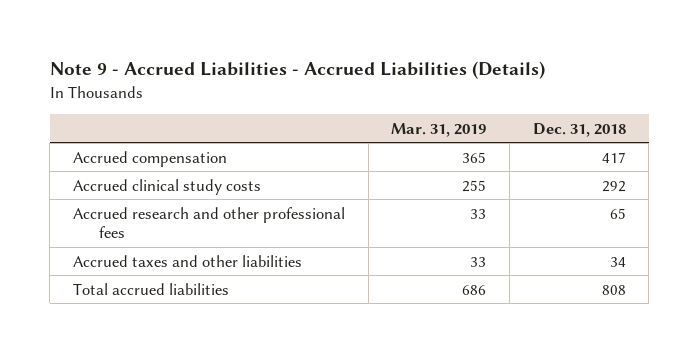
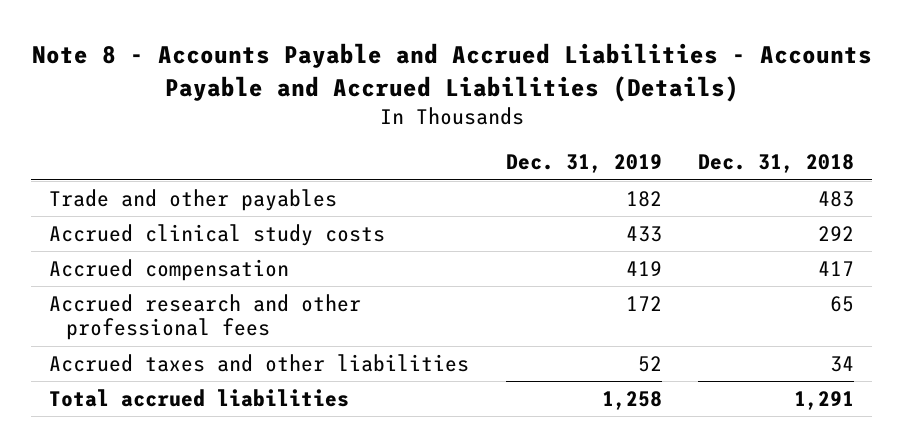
[49,61,545,80] Note 9 - Accrued Liabilities - Accrued Liabilities (Details) -> [31,43,872,102] Note 8 - Accounts Payable and Accrued Liabilities - Accounts Payable and Accrued Liabilities (Details)
[391,122,487,137] Mar. 31, 2019 -> none
none -> [505,154,662,174] Dec. 31, 2019
none -> [49,188,338,211] Trade and other payables
[73,150,228,167] Accrued compensation -> [49,258,290,281] Accrued compensation
[601,284,626,295] 808 -> [794,390,855,410] 1,291

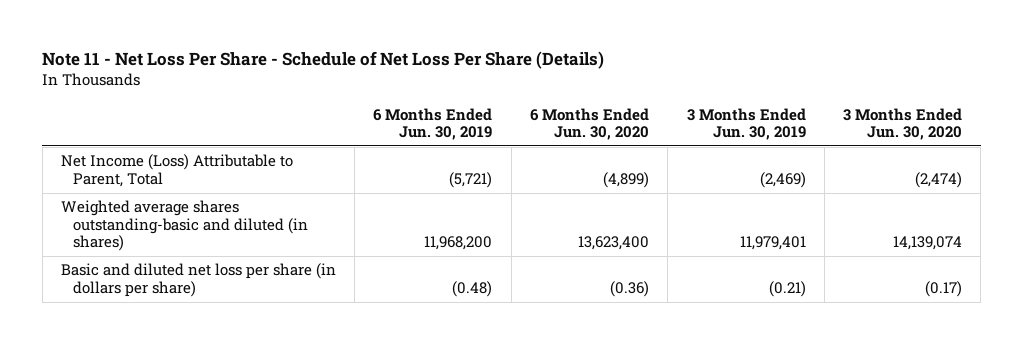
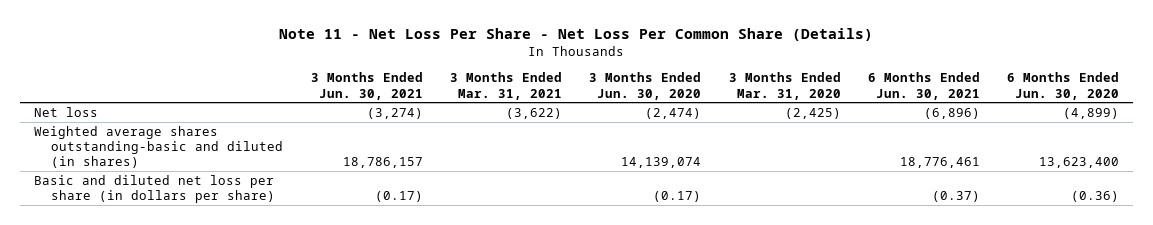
[42,51,605,70] Note 11 - Net Loss Per Share - Schedule of Net Loss Per Share (Details) -> [279,28,874,42] Note 11 - Net Loss Per Share - Net Loss Per Common Share (Details)
[373,107,493,141] 6 Months Ended Jun. 30, 2019 -> none
[686,107,806,141] 3 Months Ended Jun. 30, 2019 -> none
none -> [310,72,423,100] 3 Months Ended Jun. 30, 2021
none -> [449,72,562,100] 3 Months Ended Mar. 31, 2021
none -> [728,72,841,100] 3 Months Ended Mar. 31, 2020
none -> [867,72,980,100] 6 Months Ended Jun. 30, 2021
[60,154,293,187] Net Income (Loss) Attributable to Parent, Total -> [33,106,98,117] Net loss

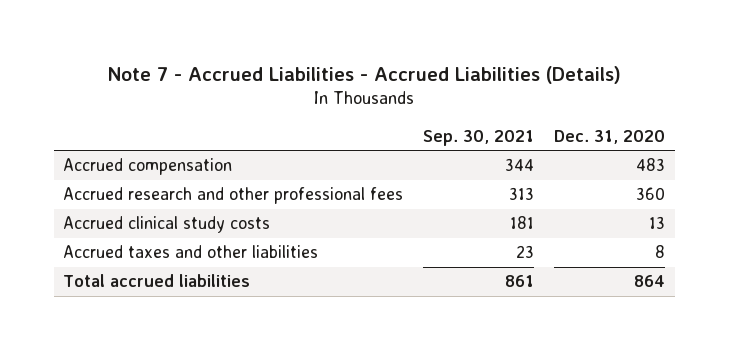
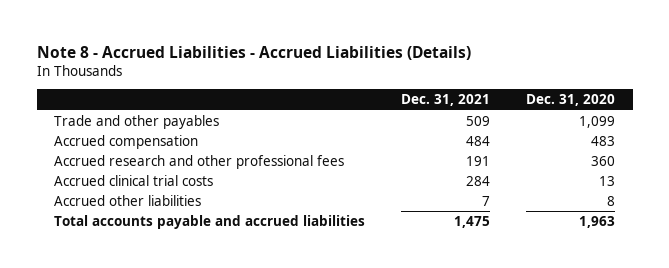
[107,65,622,84] Note 7 - Accrued Liabilities - Accrued Liabilities (Details) -> [36,45,471,60] Note 8 - Accrued Liabilities - Accrued Liabilities (Details)
[423,129,535,146] Sep. 30, 2021 -> none
none -> [401,94,491,107] Dec. 31, 2021
none -> [54,115,220,130] Trade and other payables
[63,216,271,234] Accrued clinical study costs -> [54,175,214,187] Accrued clinical trial costs
[63,245,319,259] Accrued taxes and other liabilities -> [54,195,202,207] Accrued other liabilities
[63,274,251,288] Total accrued liabilities -> [54,215,366,230] Total accounts payable and accrued liabilities
[634,275,666,288] 864 -> [578,216,615,229] 1,963

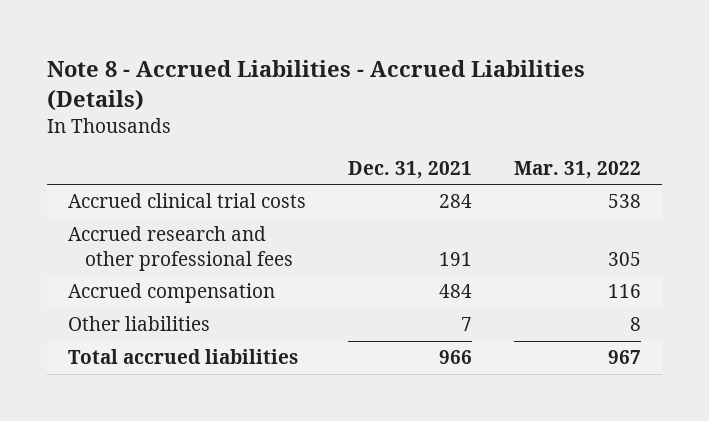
[525,94,615,107] Dec. 31, 2020 -> none
none -> [514,160,642,179] Mar. 31, 2022
[54,115,220,130] Trade and other payables -> none
[54,155,345,170] Accrued research and other professional fees -> [68,226,294,271] Accrued research and other professional fees
[54,135,199,150] Accrued compensation -> [68,283,276,304] Accrued compensation
[54,195,202,207] Accrued other liabilities -> [68,316,211,332] Other liabilities
[54,215,366,230] Total accounts payable and accrued liabilities -> [68,349,299,365] Total accrued liabilities
[454,216,491,229] 1,475 -> [439,350,473,365] 966

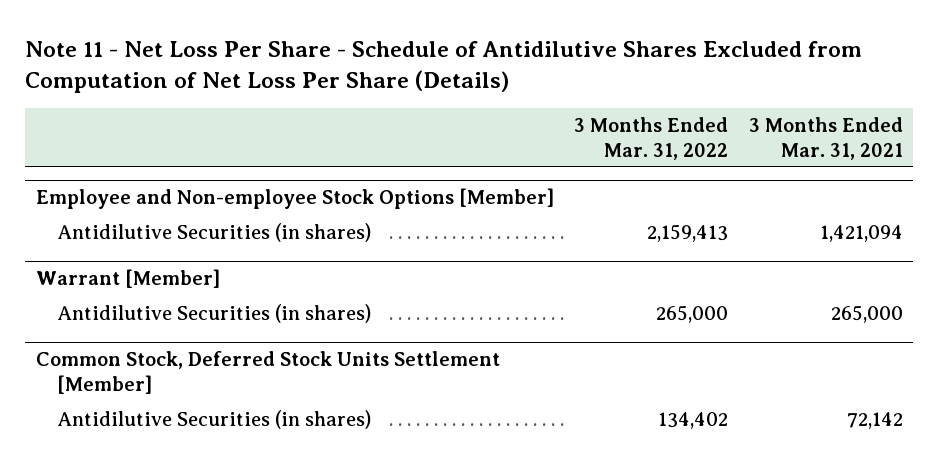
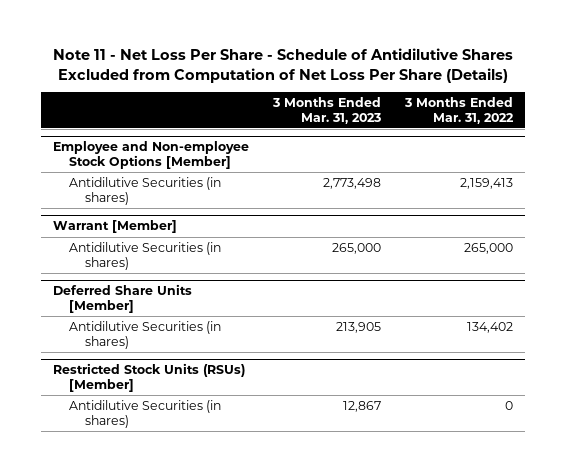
[748,116,903,160] 3 Months Ended Mar. 31, 2021 -> none
none -> [272,97,382,124] 3 Months Ended Mar. 31, 2023
[35,351,500,395] Common Stock, Deferred Stock Units Settlement [Member] -> none
none -> [52,284,192,313] Deferred Share Units [Member]
none -> [52,363,245,392] Restricted Stock Units (RSUs) [Member]
none -> [68,400,221,428] Antidilutive Securities (in shares)

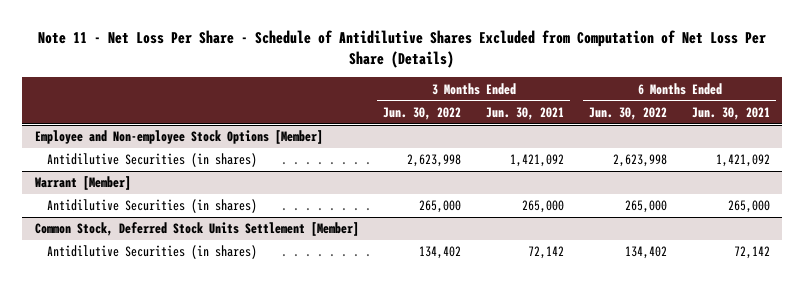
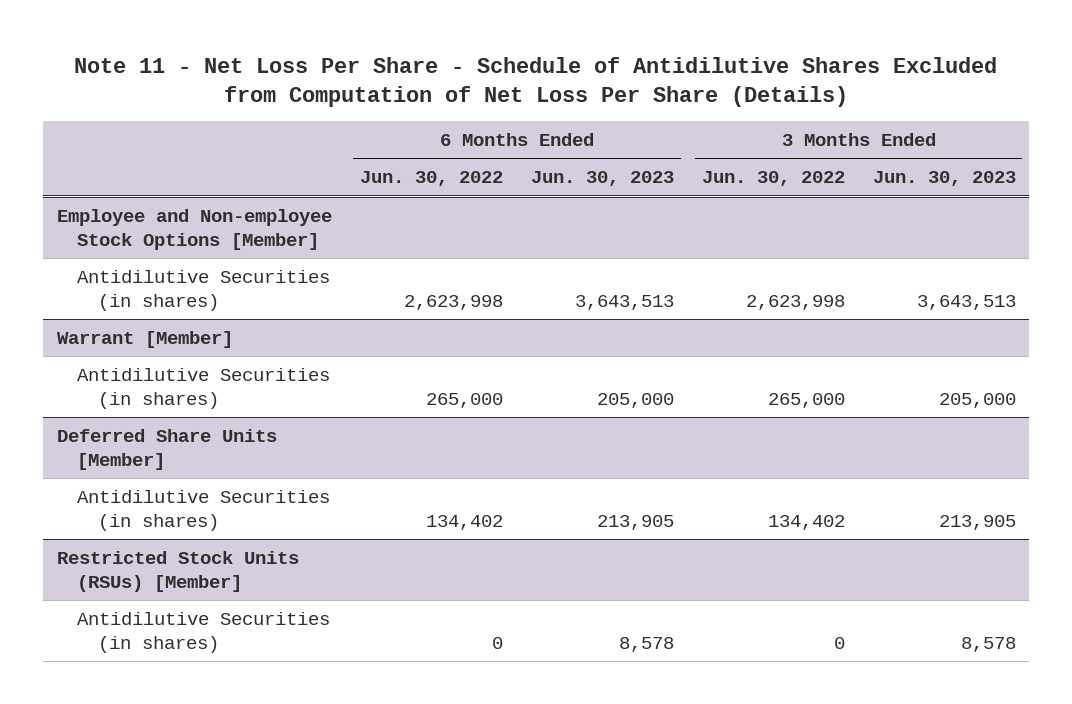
[486,107,565,121] Jun. 30, 2021 -> none
[691,107,770,121] Jun. 30, 2021 -> none
none -> [530,171,674,187] Jun. 30, 2023
none -> [872,171,1016,187] Jun. 30, 2023
[34,222,359,237] Common Stock, Deferred Stock Units Settlement [Member] -> none
none -> [56,428,277,470] Deferred Share Units [Member]
none -> [56,550,299,592] Restricted Stock Units (RSUs) [Member]
none -> [77,611,331,653] Antidilutive Securities (in shares)

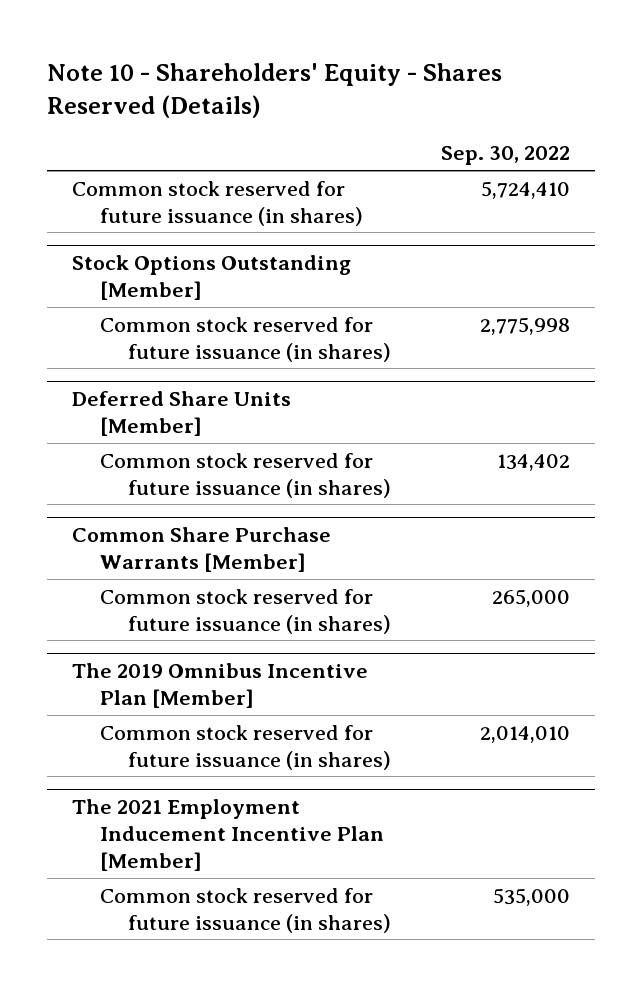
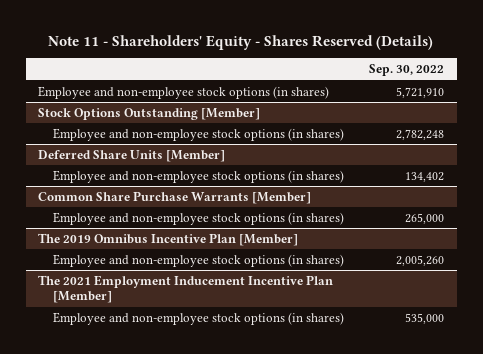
[47,62,503,118] Note 10 - Shareholders' Equity - Shares Reserved (Details) -> [48,34,434,50] Note 11 - Shareholders' Equity - Shares Reserved (Details)
[72,180,364,226] Common stock reserved for future issuance (in shares) -> [38,85,330,99] Employee and non-employee stock options (in shares)
[480,180,570,199] 5,724,410 -> [396,86,445,98] 5,721,910
[100,316,392,362] Common stock reserved for future issuance (in shares) -> [52,127,344,141] Employee and non-employee stock options (in shares)
[479,316,570,335] 2,775,998 -> [396,128,445,140] 2,782,248
[100,452,392,498] Common stock reserved for future issuance (in shares) -> [52,169,344,183] Employee and non-employee stock options (in shares)
[100,588,392,634] Common stock reserved for future issuance (in shares) -> [52,211,344,225] Employee and non-employee stock options (in shares)
[100,724,392,770] Common stock reserved for future issuance (in shares) -> [52,253,344,267] Employee and non-employee stock options (in shares)
[479,725,570,743] 2,014,010 -> [396,254,445,266] 2,005,260
[100,887,392,933] Common stock reserved for future issuance (in shares) -> [52,311,344,325] Employee and non-employee stock options (in shares)

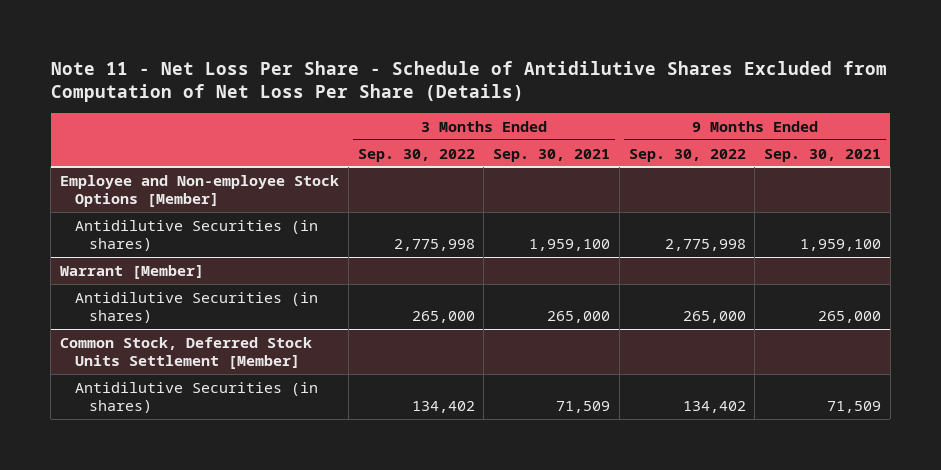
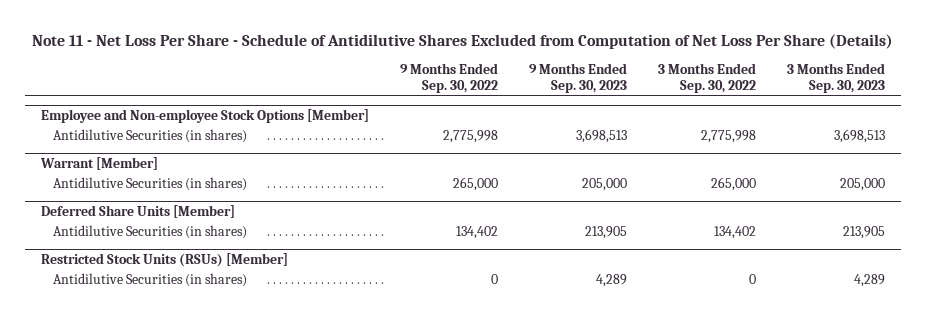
[493,148,611,162] Sep. 30, 2021 -> none
[763,148,881,162] Sep. 30, 2021 -> none
none -> [528,62,627,94] 9 Months Ended Sep. 30, 2023
none -> [786,62,885,94] 3 Months Ended Sep. 30, 2023
[60,336,313,370] Common Stock, Deferred Stock Units Settlement [Member] -> none
none -> [40,204,235,218] Deferred Share Units [Member]
none -> [40,252,288,267] Restricted Stock Units (RSUs) [Member]
none -> [53,272,248,287] Antidilutive Securities (in shares)

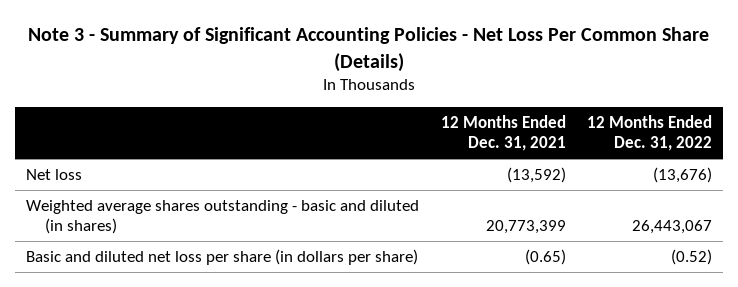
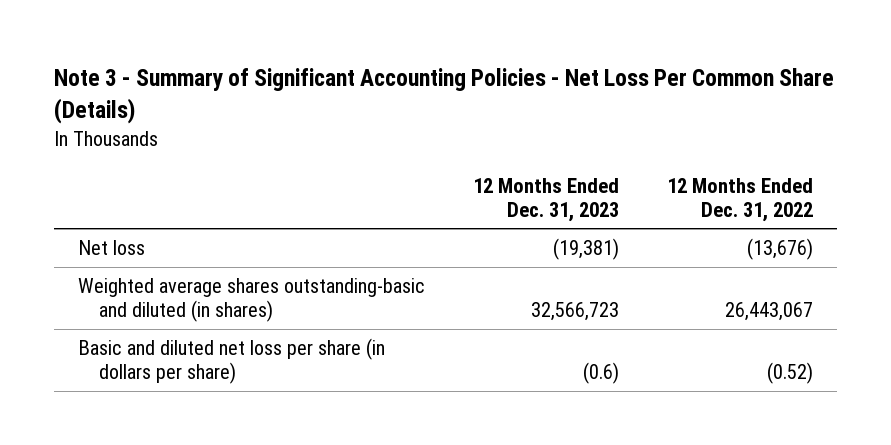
[440,115,566,152] 12 Months Ended Dec. 31, 2021 -> none
none -> [472,177,619,222] 12 Months Ended Dec. 31, 2023
[25,199,419,234] Weighted average shares outstanding - basic and diluted (in shares) -> [77,278,425,323] Weighted average shares outstanding-basic and diluted (in shares)

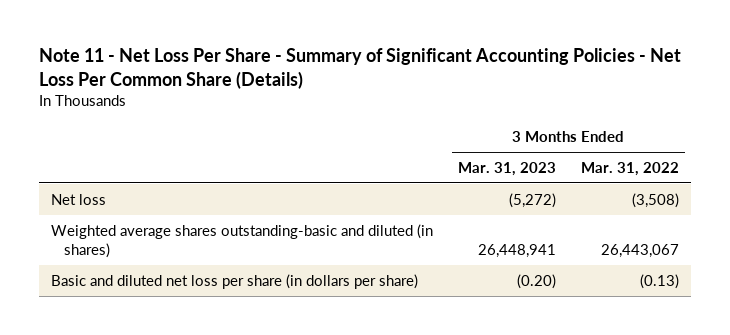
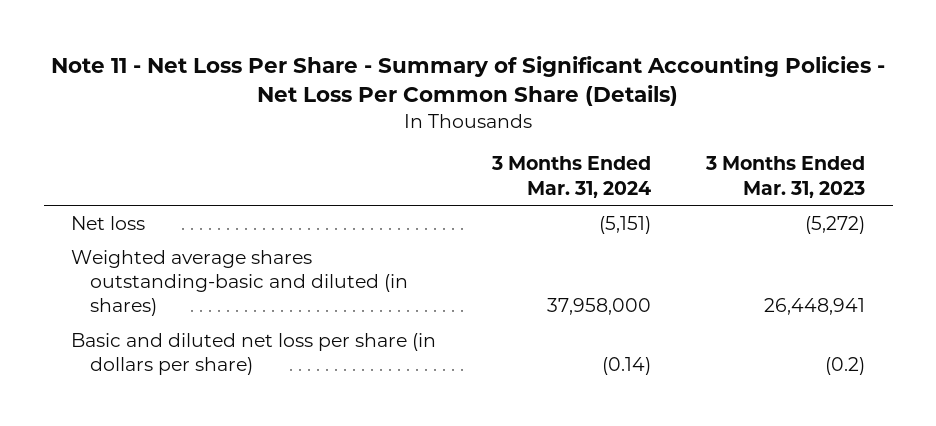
[580,162,679,177] Mar. 31, 2022 -> none
none -> [490,156,651,198] 3 Months Ended Mar. 31, 2024
[516,273,556,289] (0.20) -> [825,357,866,376] (0.2)

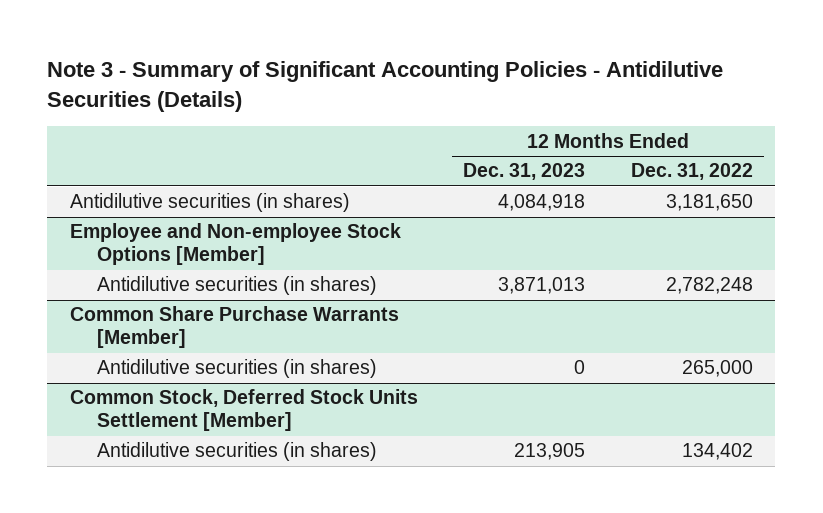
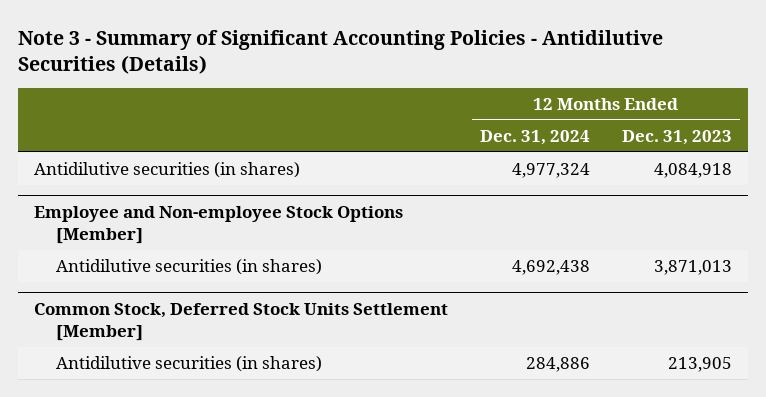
[630,163,753,181] Dec. 31, 2022 -> none
none -> [480,129,591,145] Dec. 31, 2024
[69,306,399,349] Common Share Purchase Warrants [Member] -> none
[97,359,378,379] Antidilutive securities (in shares) -> none

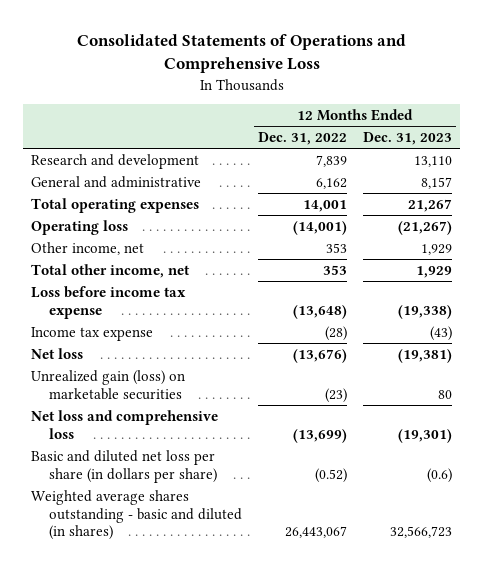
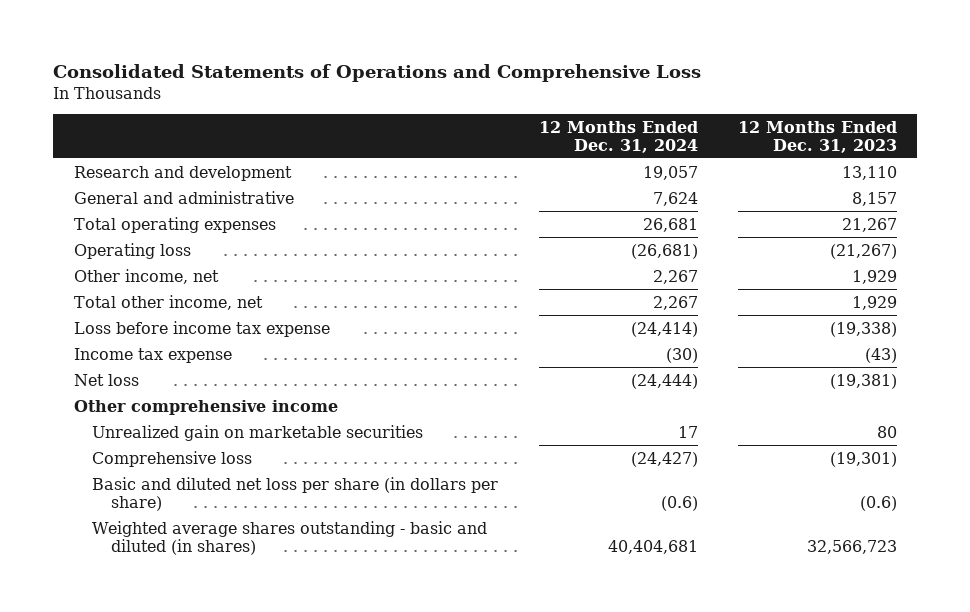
[258,132,348,146] Dec. 31, 2022 -> none
none -> [538,120,698,153] 12 Months Ended Dec. 31, 2024
none -> [73,399,338,415] Other comprehensive income
[31,369,186,400] Unrealized gain (loss) on marketable securities -> [92,424,424,441] Unrealized gain on marketable securities
[31,409,219,439] Net loss and comprehensive loss -> [92,450,253,467] Comprehensive loss

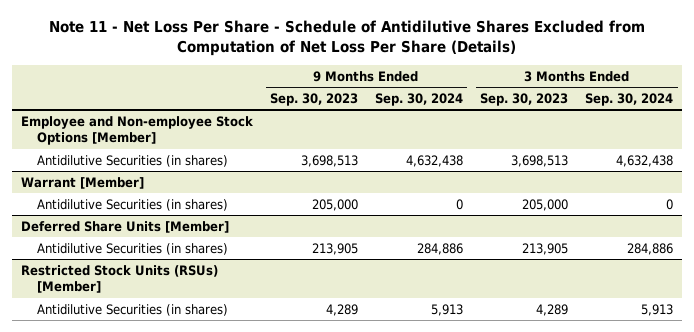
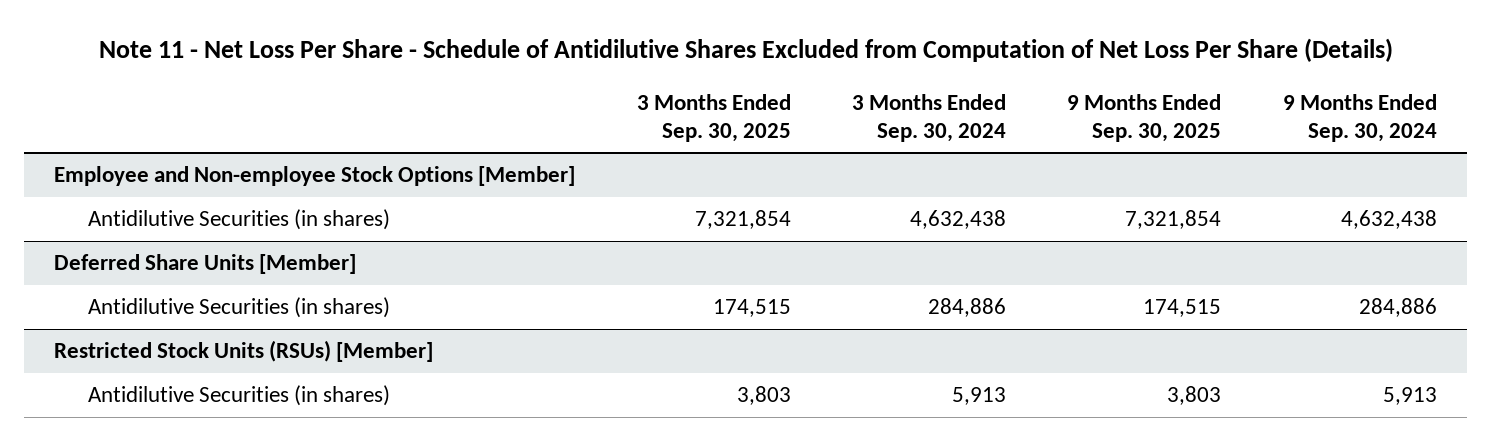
[269,92,358,106] Sep. 30, 2023 -> none
[480,92,569,106] Sep. 30, 2023 -> none
none -> [636,93,791,142] 3 Months Ended Sep. 30, 2025
none -> [1067,93,1222,142] 9 Months Ended Sep. 30, 2025
[20,176,144,189] Warrant [Member] -> none
[37,198,229,211] Antidilutive Securities (in shares) -> none

